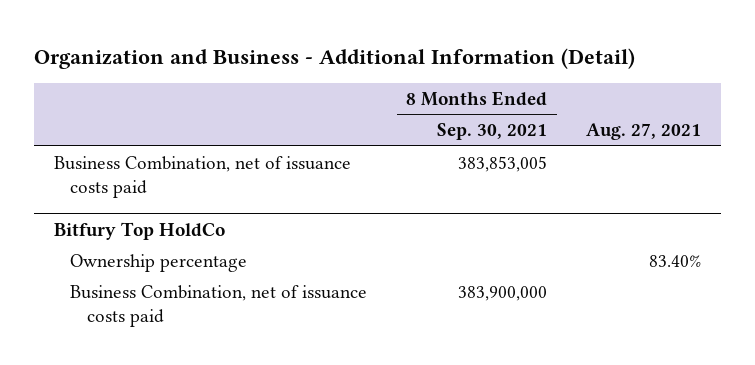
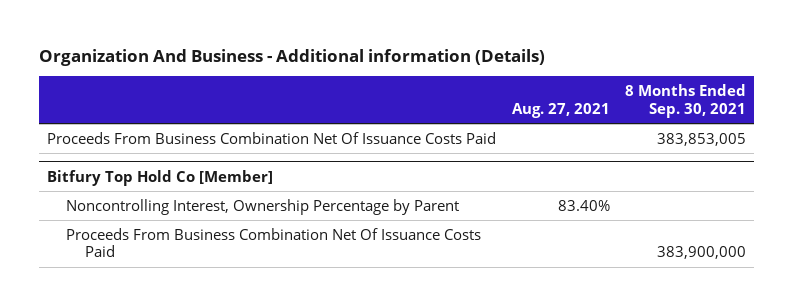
[34,47,636,69] Organization and Business - Additional Information (Detail) -> [38,48,545,66] Organization And Business - Additional information (Details)
[53,155,351,198] Business Combination, net of issuance costs paid -> [46,131,496,144] Proceeds From Business Combination Net Of Issuance Costs Paid
[53,221,225,240] Bitfury Top HoldCo -> [46,169,273,186] Bitfury Top Hold Co [Member]
[70,253,248,272] Ownership percentage -> [65,198,459,215] Noncontrolling Interest, Ownership Percentage by Parent
[70,284,368,327] Business Combination, net of issuance costs paid -> [65,227,481,258] Proceeds From Business Combination Net Of Issuance Costs Paid

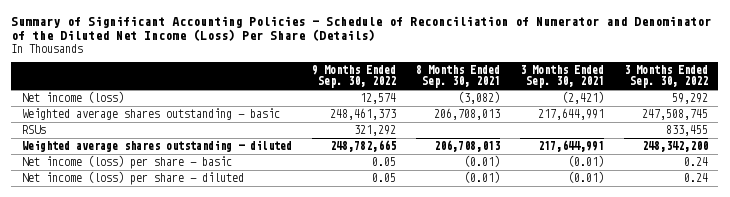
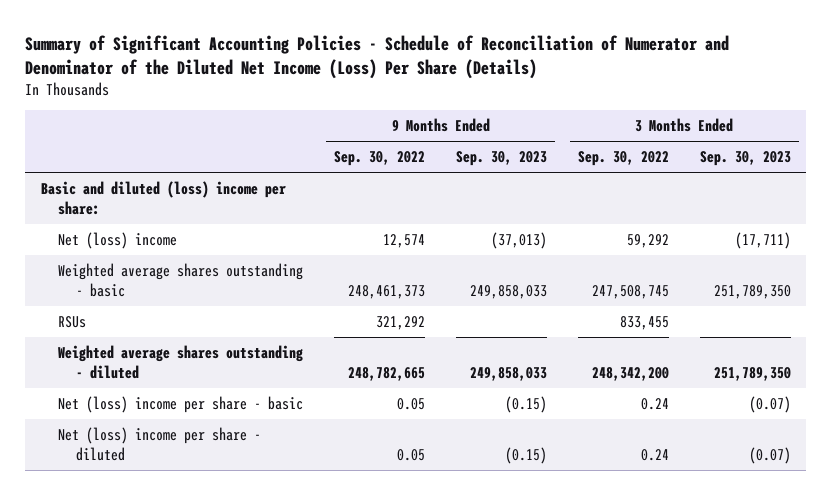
[415,65,500,89] 8 Months Ended Sep. 30, 2021 -> none
[520,65,605,89] 3 Months Ended Sep. 30, 2021 -> none
none -> [456,151,548,167] Sep. 30, 2023
none -> [699,151,791,167] Sep. 30, 2023
none -> [40,180,286,215] Basic and diluted (loss) income per share:
[21,91,124,104] Net income (loss) -> [58,231,178,249] Net (loss) income
[21,155,232,170] Net income (loss) per share - basic -> [58,395,304,413] Net (loss) income per share - basic
[21,171,244,186] Net income (loss) per share - diluted -> [58,426,262,461] Net (loss) income per share - diluted

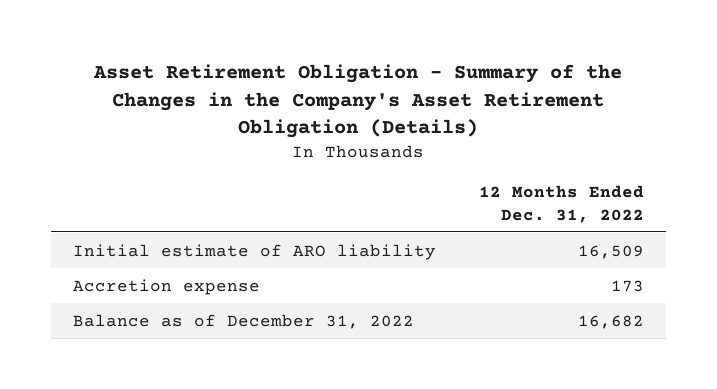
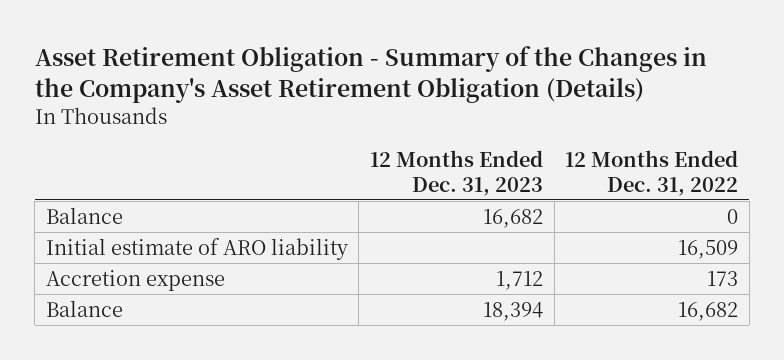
none -> [369,150,543,196] 12 Months Ended Dec. 31, 2023
none -> [45,207,123,225] Balance
[72,313,414,329] Balance as of December 31, 2022 -> [45,300,123,318] Balance

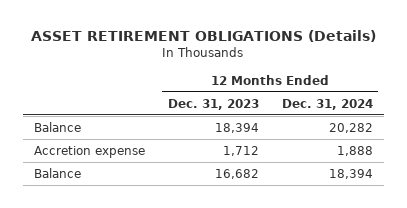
[34,45,707,103] Asset Retirement Obligation - Summary of the Changes in the Company's Asset Retirement Obligation (Details) -> [31,30,377,43] ASSET RETIREMENT OBLIGATIONS (Details)
[565,150,739,196] 12 Months Ended Dec. 31, 2022 -> none
none -> [281,98,373,110] Dec. 31, 2024
[45,238,349,261] Initial estimate of ARO liability -> none
[45,270,225,292] Accretion expense -> [34,145,146,158] Accretion expense
[45,207,123,225] Balance -> [34,167,82,178] Balance

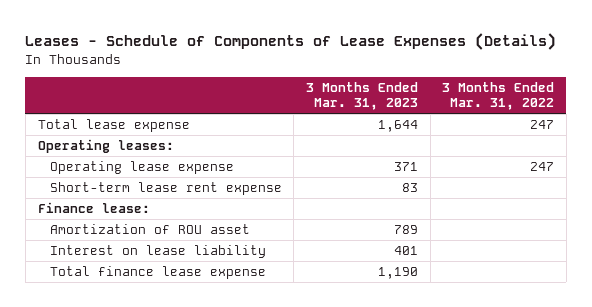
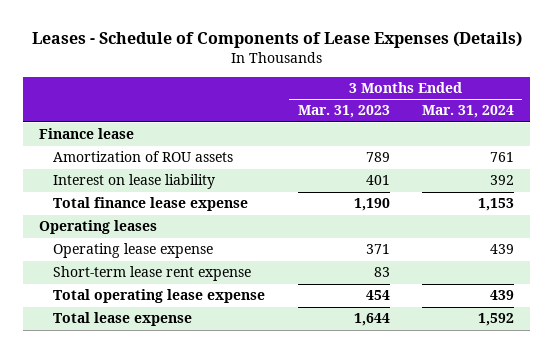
[442,81,555,111] 3 Months Ended Mar. 31, 2022 -> none
none -> [422,105,515,119] Mar. 31, 2024
[37,139,174,154] Operating leases: -> none
[37,202,150,214] Finance lease: -> [38,128,134,140] Finance lease
[49,224,250,235] Amortization of ROU asset -> [53,151,234,163] Amortization of ROU assets
none -> [38,220,157,235] Operating leases
[49,161,234,175] Operating lease expense -> [53,243,214,259] Operating lease expense
[49,182,282,196] Short-term lease rent expense -> [53,266,252,282] Short-term lease rent expense
none -> [53,289,266,304] Total operating lease expense
[37,119,190,133] Total lease expense -> [53,312,193,327] Total lease expense

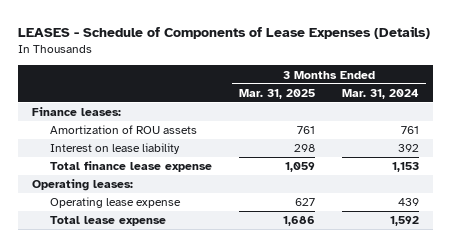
[31,31,522,49] Leases - Schedule of Components of Lease Expenses (Details) -> [18,25,431,39] LEASES - Schedule of Components of Lease Expenses (Details)
[297,105,390,119] Mar. 31, 2023 -> none
none -> [239,88,316,99] Mar. 31, 2025
[38,128,134,140] Finance lease -> [31,107,121,117] Finance leases:
[38,220,157,235] Operating leases -> [31,179,133,192] Operating leases:
[53,266,252,282] Short-term lease rent expense -> none
[53,289,266,304] Total operating lease expense -> none

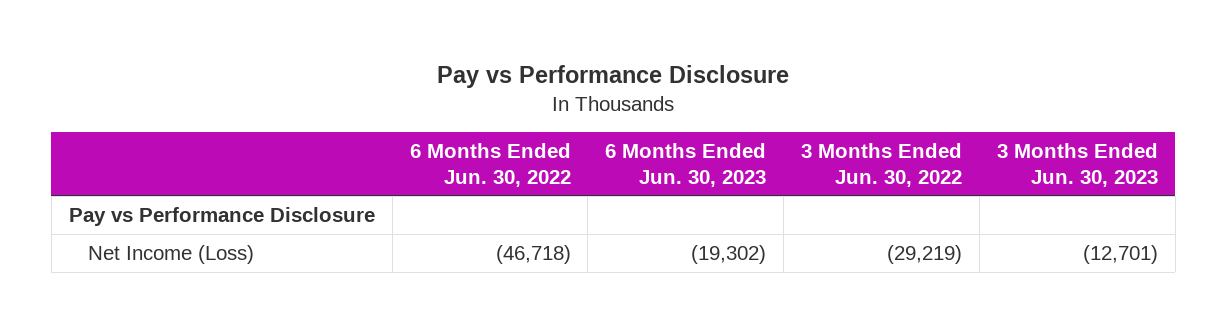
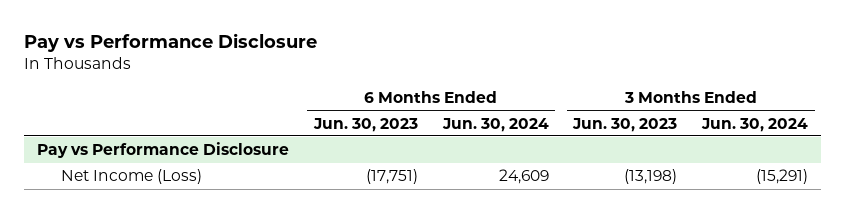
[409,142,571,187] 6 Months Ended Jun. 30, 2022 -> none
[801,142,963,187] 3 Months Ended Jun. 30, 2022 -> none
none -> [441,117,549,132] Jun. 30, 2024
none -> [701,117,809,132] Jun. 30, 2024
[691,244,767,264] (19,302) -> [365,169,418,185] (17,751)
[1082,244,1158,264] (12,701) -> [624,169,678,185] (13,198)

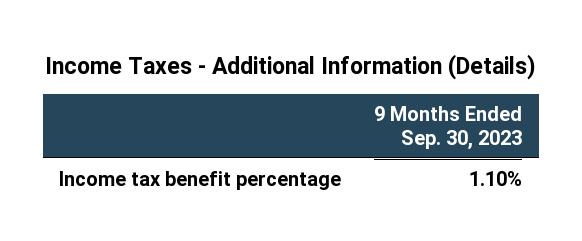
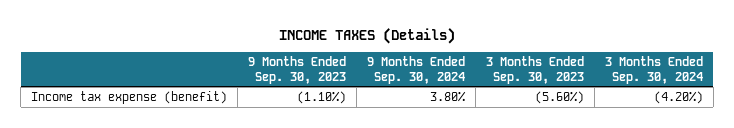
[44,53,536,80] Income Taxes - Additional Information (Details) -> [279,27,456,44] INCOME TAXES (Details)
none -> [367,56,466,84] 9 Months Ended Sep. 30, 2024
none -> [485,56,584,84] 3 Months Ended Sep. 30, 2023
none -> [604,56,703,84] 3 Months Ended Sep. 30, 2024
[59,170,342,190] Income tax benefit percentage -> [31,91,228,105] Income tax expense (benefit)
[469,170,523,186] 1.10% -> [297,91,347,105] (1.10%)

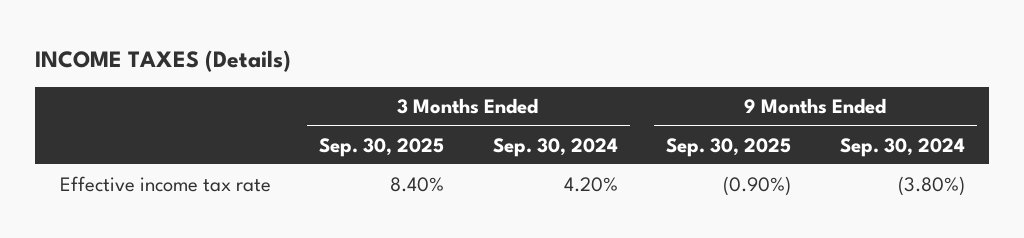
[248,56,347,84] 9 Months Ended Sep. 30, 2023 -> none
[485,56,584,84] 3 Months Ended Sep. 30, 2023 -> none
none -> [319,137,445,157] Sep. 30, 2025
none -> [666,137,792,157] Sep. 30, 2025
[31,91,228,105] Income tax expense (benefit) -> [59,175,271,192] Effective income tax rate
[430,91,467,103] 3.80% -> [897,175,965,196] (3.80%)
[653,91,703,105] (4.20%) -> [563,176,618,192] 4.20%

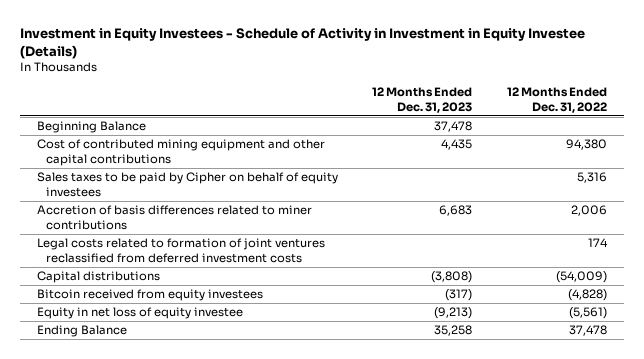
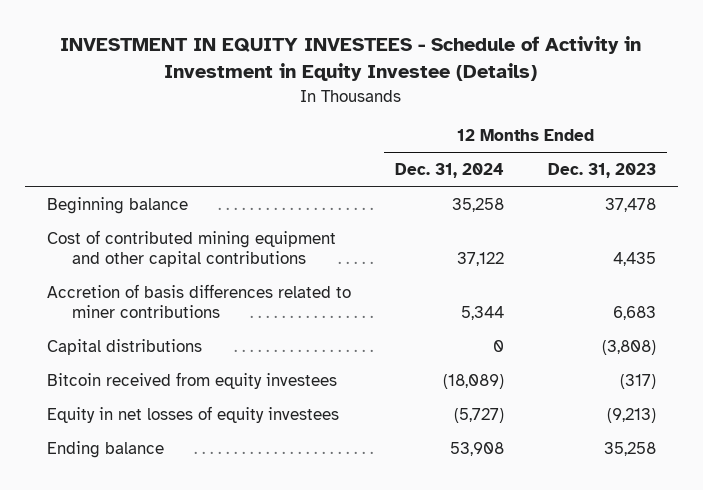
[20,27,586,59] Investment in Equity Investees - Schedule of Activity in Investment in Equity Investee (Details) -> [60,36,642,82] INVESTMENT IN EQUITY INVESTEES - Schedule of Activity in Investment in Equity Investee (Details)
[506,87,607,114] 12 Months Ended Dec. 31, 2022 -> none
none -> [394,163,504,179] Dec. 31, 2024
[37,121,147,134] Beginning Balance -> [46,196,188,214] Beginning balance
[37,172,339,198] Sales taxes to be paid by Cipher on behalf of equity investees -> none
[37,238,326,264] Legal costs related to formation of joint ventures reclassified from deferred investment costs -> none
[37,307,244,320] Equity in net loss of equity investee -> [46,405,339,423] Equity in net losses of equity investees
[37,325,128,338] Ending Balance -> [46,440,164,458] Ending balance

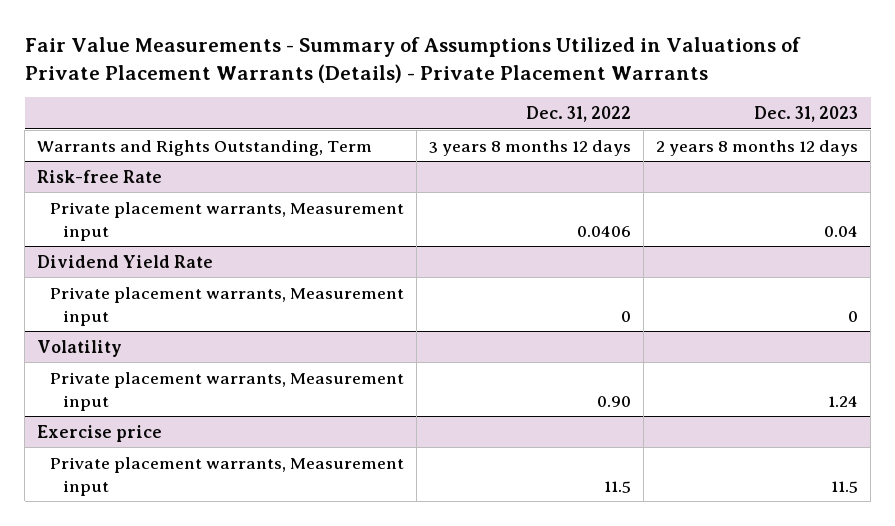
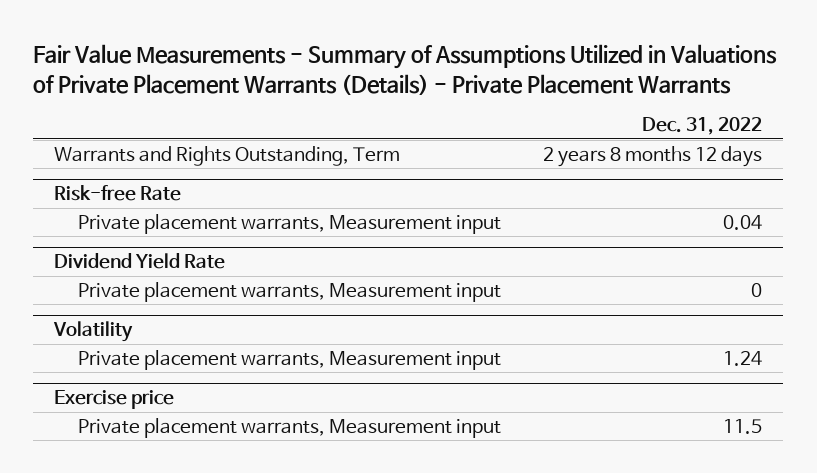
[754,106,859,123] Dec. 31, 2023 -> none
[429,139,632,156] 3 years 8 months 12 days -> [543,145,763,167] 2 years 8 months 12 days
[577,225,632,237] 0.0406 -> [723,214,763,230] 0.04
[597,395,632,407] 0.90 -> [723,350,763,366] 1.24

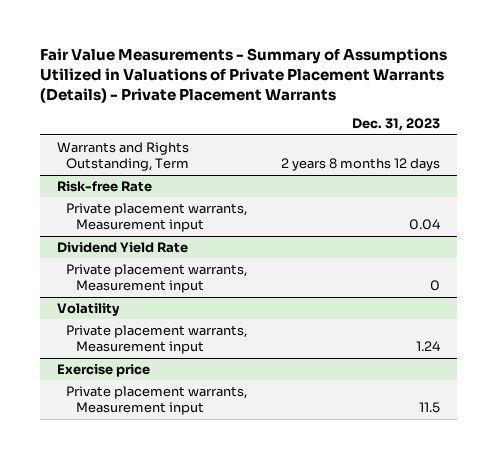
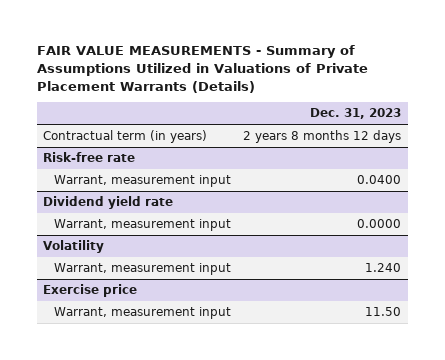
[39,47,447,103] Fair Value Measurements - Summary of Assumptions Utilized in Valuations of Private Placement Warrants (Details) - Private Placement Warrants -> [37,44,369,93] FAIR VALUE MEASUREMENTS - Summary of Assumptions Utilized in Valuations of Private Placement Warrants (Details)
[56,141,190,172] Warrants and Rights Outstanding, Term -> [43,130,208,144] Contractual term (in years)
[56,180,152,192] Risk-free Rate -> [43,152,136,163] Risk-free rate
[66,202,248,233] Private placement warrants, Measurement input -> [53,175,231,188] Warrant, measurement input
[409,219,441,231] 0.04 -> [357,175,402,185] 0.0400
[56,241,188,253] Dividend Yield Rate -> [43,196,174,210] Dividend yield rate
[66,263,248,294] Private placement warrants, Measurement input -> [53,219,231,232] Warrant, measurement input
[430,280,441,292] 0 -> [357,219,402,229] 0.0000
[66,324,248,355] Private placement warrants, Measurement input -> [53,263,231,276] Warrant, measurement input
[416,341,441,352] 1.24 -> [365,263,402,273] 1.240
[66,385,248,416] Private placement warrants, Measurement input -> [53,307,231,320] Warrant, measurement input
[419,402,441,414] 11.5 -> [365,307,402,317] 11.50

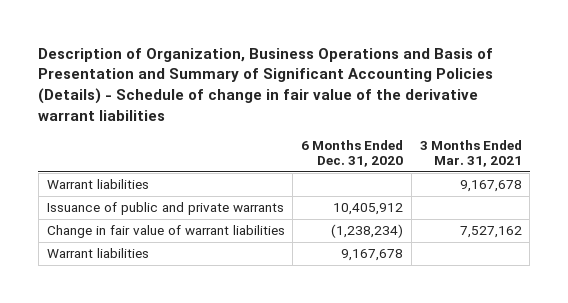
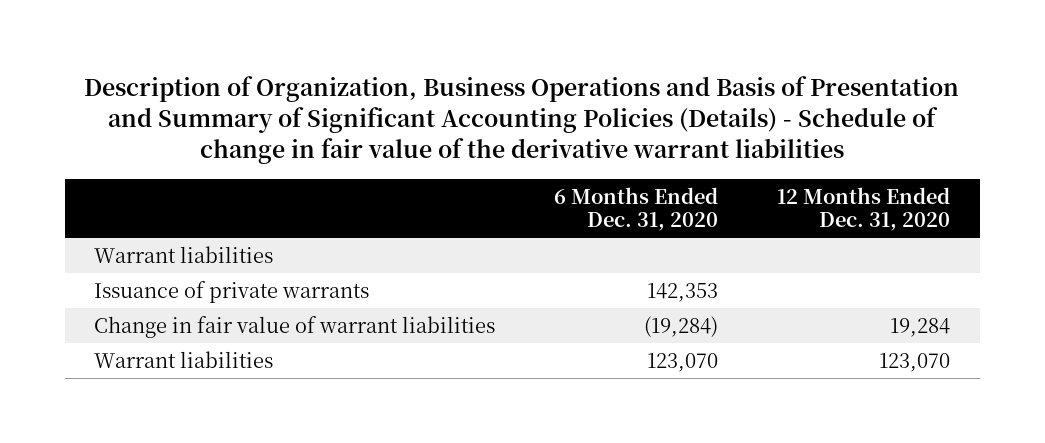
[419,139,522,168] 3 Months Ended Mar. 31, 2021 -> none
none -> [777,186,951,231] 12 Months Ended Dec. 31, 2020
[46,201,284,215] Issuance of public and private warrants -> [94,281,370,304] Issuance of private warrants
[333,202,404,215] 10,405,912 -> [647,283,719,303] 142,353
[331,223,404,238] (1,238,234) -> [644,316,719,338] (19,284)
[341,248,404,261] 9,167,678 -> [647,353,719,373] 123,070

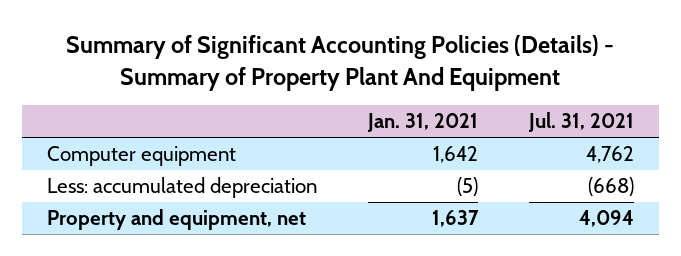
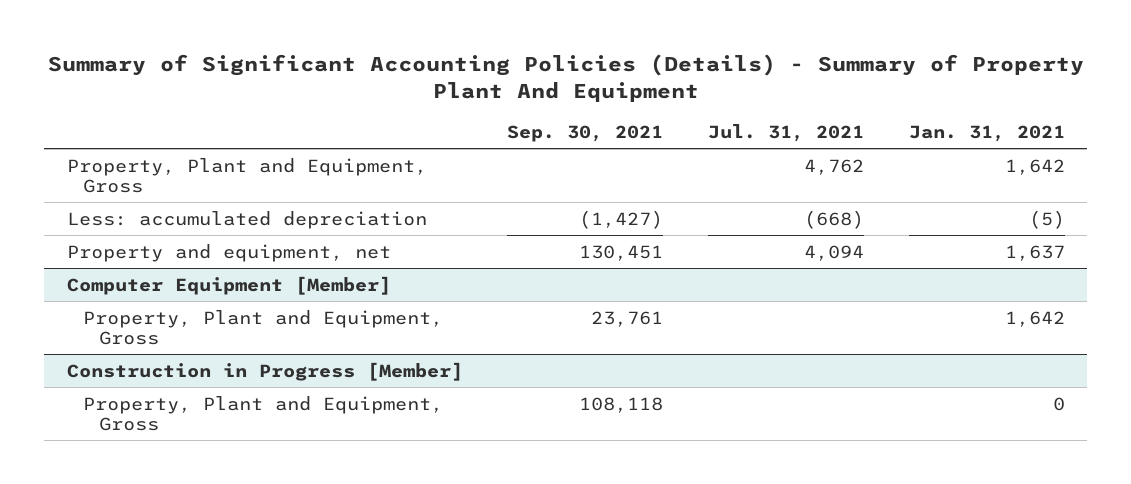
none -> [507,124,664,142] Sep. 30, 2021
[47,146,237,167] Computer equipment -> [66,157,427,193] Property, Plant and Equipment, Gross
none -> [66,275,391,295] Computer Equipment [Member]
none -> [82,309,443,345] Property, Plant and Equipment, Gross
none -> [66,361,463,381] Construction in Progress [Member]
none -> [82,395,443,431] Property, Plant and Equipment, Gross

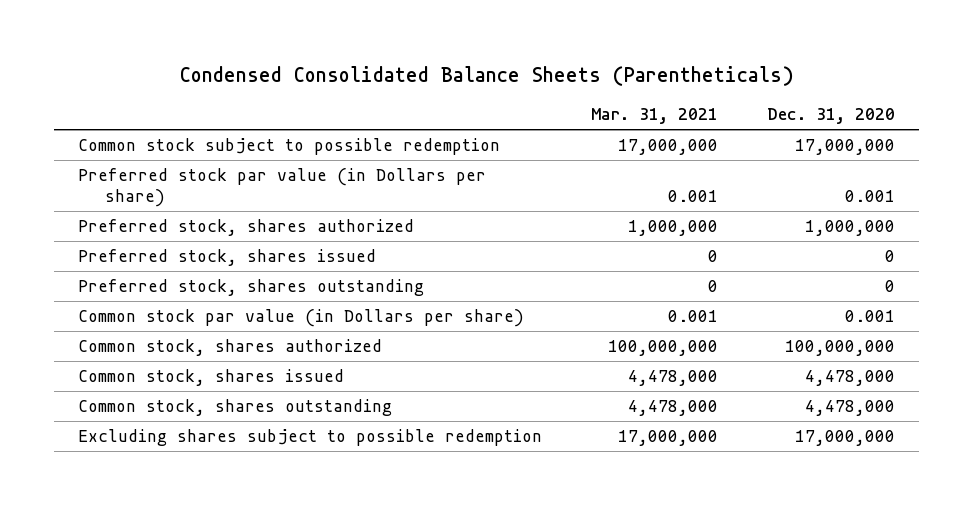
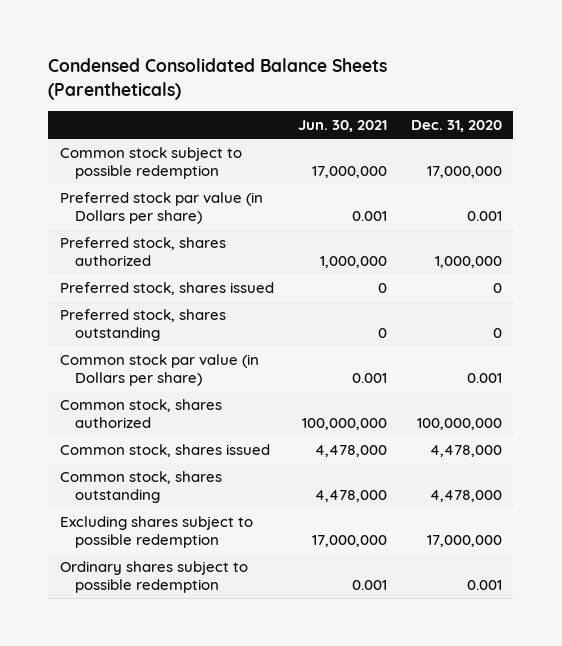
[591,108,719,125] Mar. 31, 2021 -> none
none -> [297,119,387,132] Jun. 30, 2021
none -> [60,561,249,593] Ordinary shares subject to possible redemption

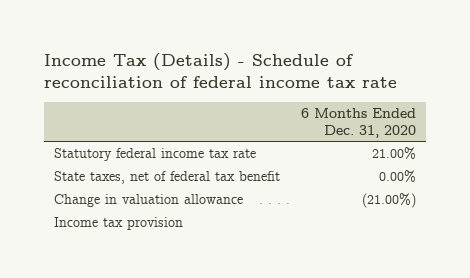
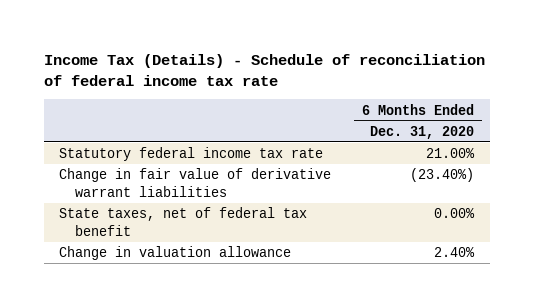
none -> [59,168,332,197] Change in fair value of derivative warrant liabilities
[54,217,184,231] Income tax provision -> none
[361,193,416,209] (21.00%) -> [434,247,476,258] 2.40%

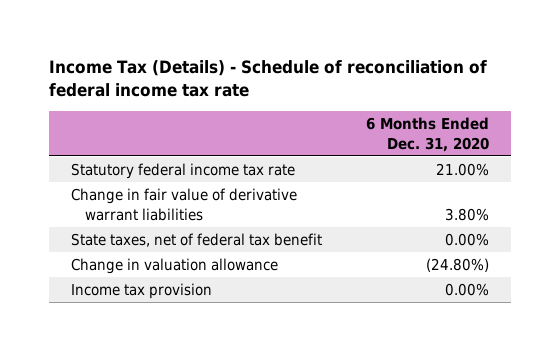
[410,168,475,183] (23.40%) -> [445,207,490,221] 3.80%
[434,247,476,258] 2.40% -> [426,258,490,273] (24.80%)
none -> [71,283,213,300] Income tax provision

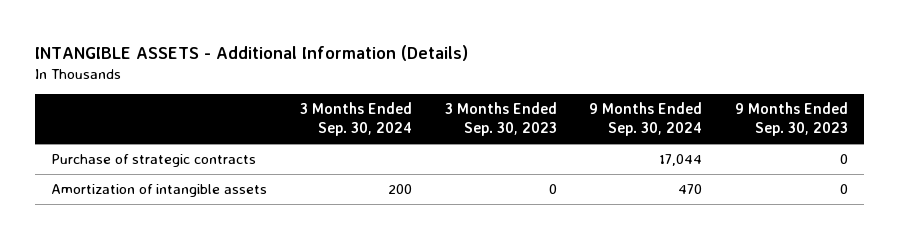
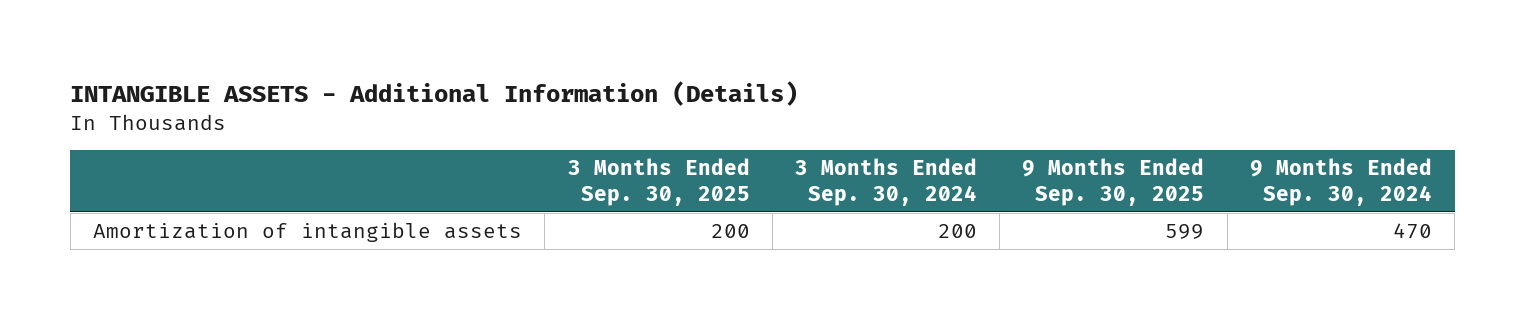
[444,102,557,137] 3 Months Ended Sep. 30, 2023 -> none
[734,102,848,137] 9 Months Ended Sep. 30, 2023 -> none
none -> [567,158,750,206] 3 Months Ended Sep. 30, 2025
none -> [1022,158,1205,206] 9 Months Ended Sep. 30, 2025
[51,154,257,168] Purchase of strategic contracts -> none

